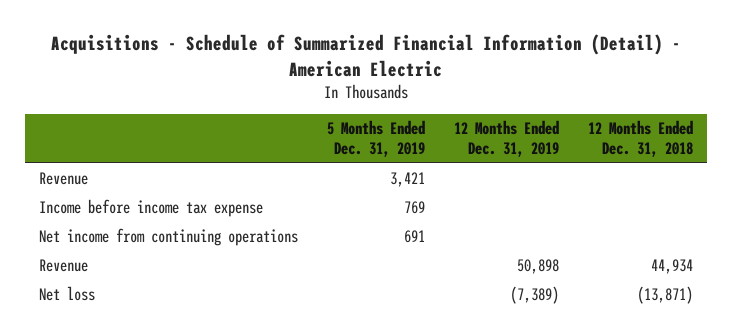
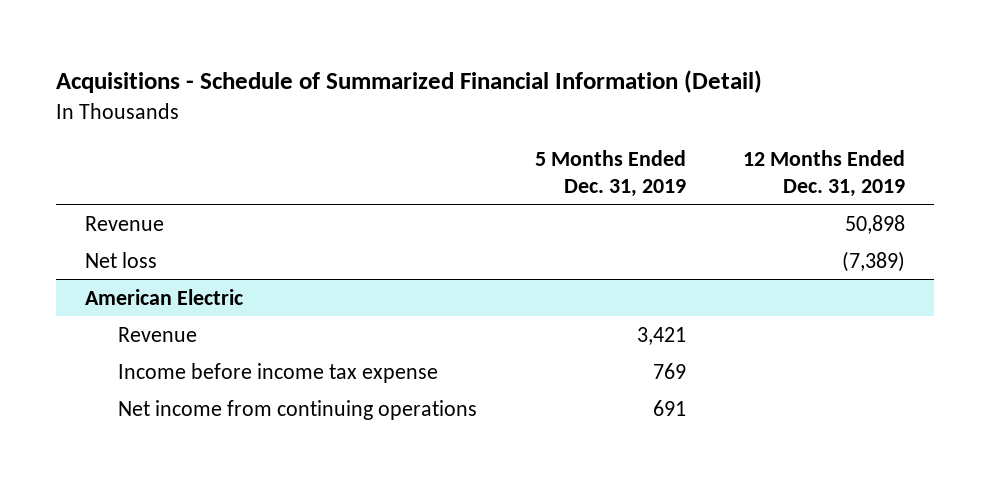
[51,34,682,77] Acquisitions - Schedule of Summarized Financial Information (Detail) - American Electric -> [55,70,762,94] Acquisitions - Schedule of Summarized Financial Information (Detail)
[588,120,694,157] 12 Months Ended Dec. 31, 2018 -> none
[39,259,89,273] Revenue -> [84,215,164,231] Revenue
[39,286,96,302] Net loss -> [84,251,157,268] Net loss
none -> [84,288,243,305] American Electric

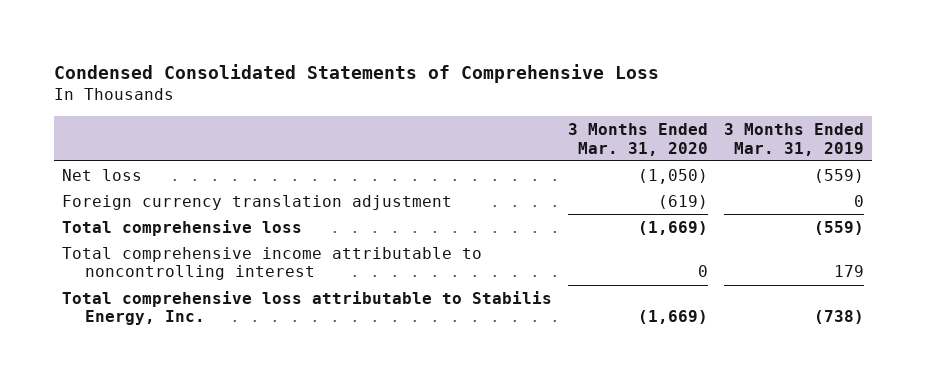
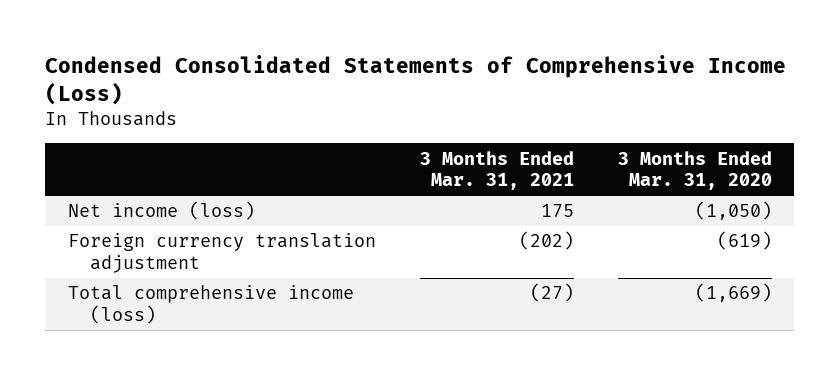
[54,63,660,83] Condensed Consolidated Statements of Comprehensive Loss -> [45,55,787,106] Condensed Consolidated Statements of Comprehensive Income (Loss)
[724,123,865,156] 3 Months Ended Mar. 31, 2019 -> none
none -> [419,150,574,191] 3 Months Ended Mar. 31, 2021
[62,168,143,181] Net loss -> [67,201,255,221] Net income (loss)
[62,246,483,281] Total comprehensive income attributable to noncontrolling interest -> none
[62,290,553,326] Total comprehensive loss attributable to Stabilis Energy, Inc. -> none
[62,219,303,236] Total comprehensive loss -> [67,285,354,324] Total comprehensive income (loss)

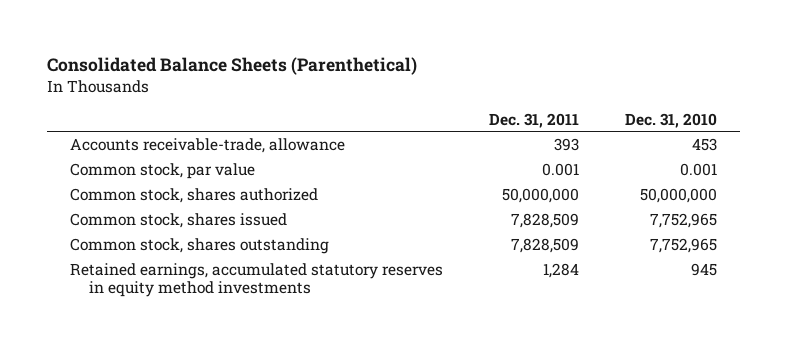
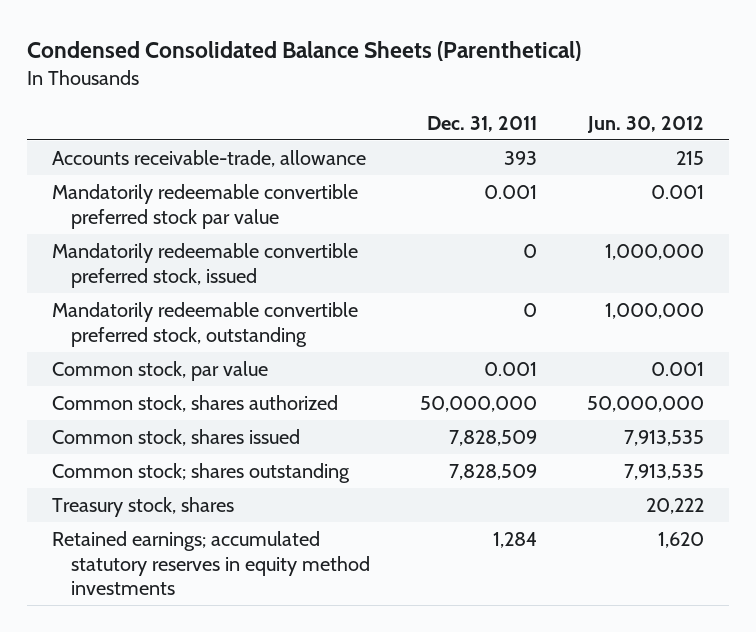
[47,56,418,75] Consolidated Balance Sheets (Parenthetical) -> [26,41,581,62] Condensed Consolidated Balance Sheets (Parenthetical)
[624,112,717,128] Dec. 31, 2010 -> none
none -> [587,115,705,133] Jun. 30, 2012
none -> [51,184,358,229] Mandatorily redeemable convertible preferred stock par value
none -> [51,243,358,288] Mandatorily redeemable convertible preferred stock, issued
none -> [51,302,358,347] Mandatorily redeemable convertible preferred stock, outstanding
[69,237,329,254] Common stock, shares outstanding -> [51,463,350,484] Common stock; shares outstanding
none -> [51,497,234,518] Treasury stock, shares
[69,262,443,298] Retained earnings, accumulated statutory reserves in equity method investments -> [51,531,371,596] Retained earnings; accumulated statutory reserves in equity method investments

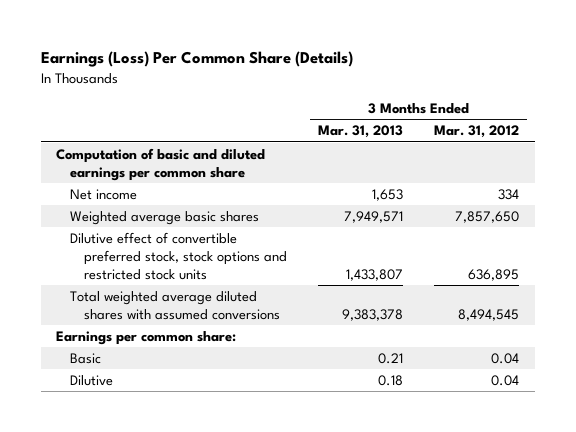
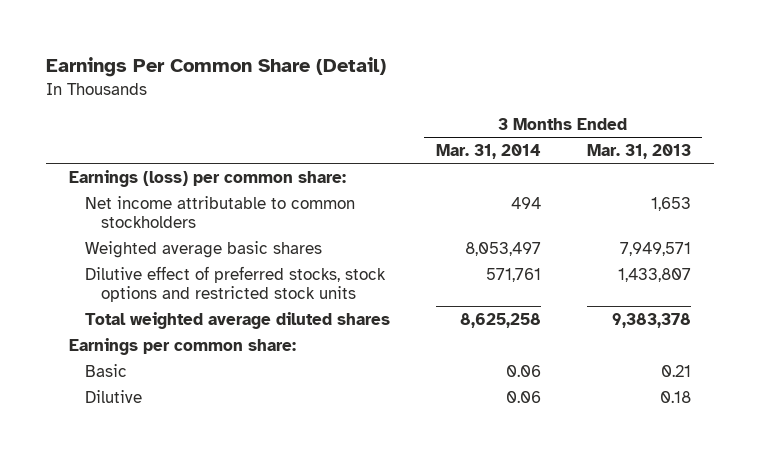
[40,51,353,68] Earnings (Loss) Per Common Share (Details) -> [45,57,386,78] Earnings Per Common Share (Detail)
[434,125,520,139] Mar. 31, 2012 -> none
none -> [435,144,541,160] Mar. 31, 2014
[56,147,266,181] Computation of basic and diluted earnings per common share -> none
none -> [68,169,346,187] Earnings (loss) per common share:
[70,188,138,200] Net income -> [84,195,355,229] Net income attributable to common stockholders
[70,231,287,281] Dilutive effect of convertible preferred stock, stock options and restricted stock units -> [84,265,386,303] Dilutive effect of preferred stocks, stock options and restricted stock units
[70,290,280,320] Total weighted average diluted shares with assumed conversions -> [84,311,390,329] Total weighted average diluted shares

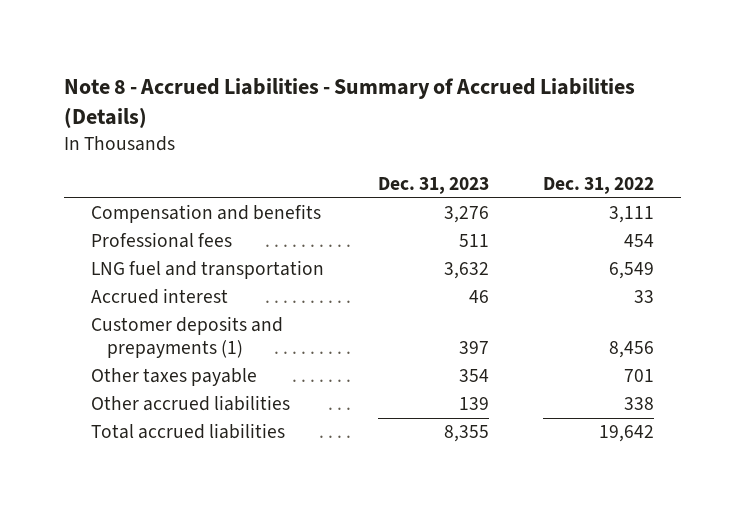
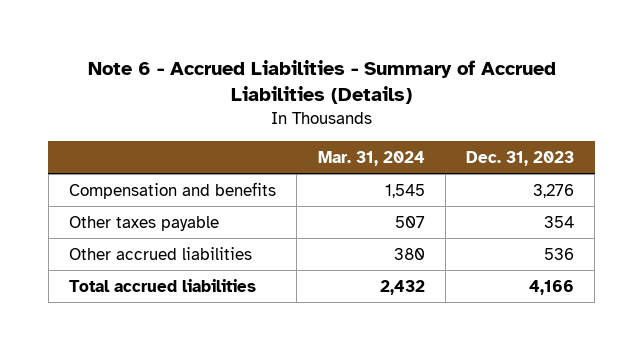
[64,78,636,129] Note 8 - Accrued Liabilities - Summary of Accrued Liabilities (Details) -> [87,59,556,105] Note 6 - Accrued Liabilities - Summary of Accrued Liabilities (Details)
[542,177,654,195] Dec. 31, 2022 -> none
none -> [317,150,425,166] Mar. 31, 2024
[91,232,233,249] Professional fees -> none
[91,260,325,280] LNG fuel and transportation -> none
[91,288,229,305] Accrued interest -> none
[91,316,284,358] Customer deposits and prepayments (1) -> none
[459,397,490,411] 139 -> [544,247,575,260] 536
[444,425,490,443] 8,355 -> [529,279,575,295] 4,166

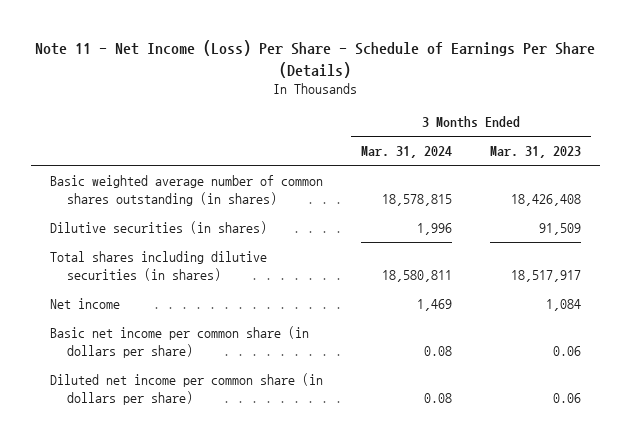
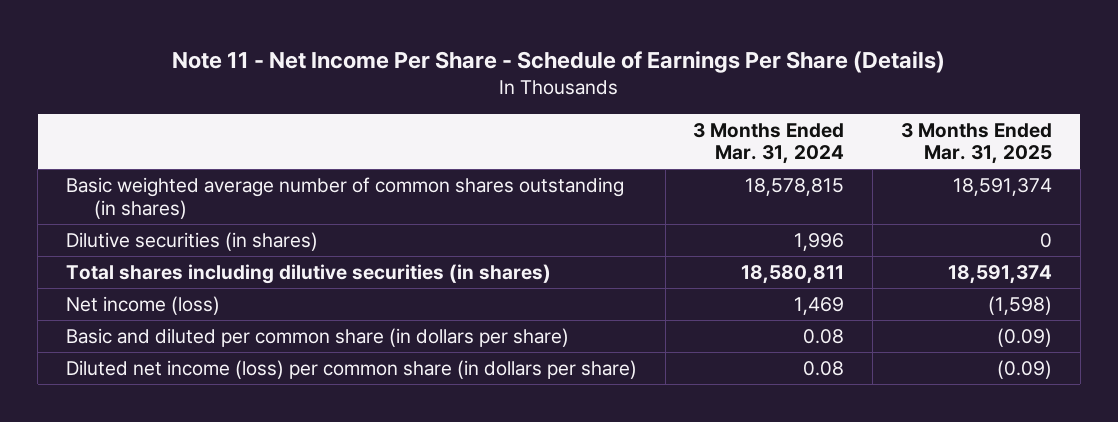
[35,39,596,78] Note 11 - Net Income (Loss) Per Share - Schedule of Earnings Per Share (Details) -> [171,50,945,73] Note 11 - Net Income Per Share - Schedule of Earnings Per Share (Details)
[490,146,582,159] Mar. 31, 2023 -> none
none -> [900,122,1052,165] 3 Months Ended Mar. 31, 2025
[49,297,120,309] Net income -> [65,295,220,315] Net income (loss)
[49,325,309,359] Basic net income per common share (in dollars per share) -> [65,327,569,347] Basic and diluted per common share (in dollars per share)
[49,372,323,406] Diluted net income per common share (in dollars per share) -> [65,359,637,379] Diluted net income (loss) per common share (in dollars per share)

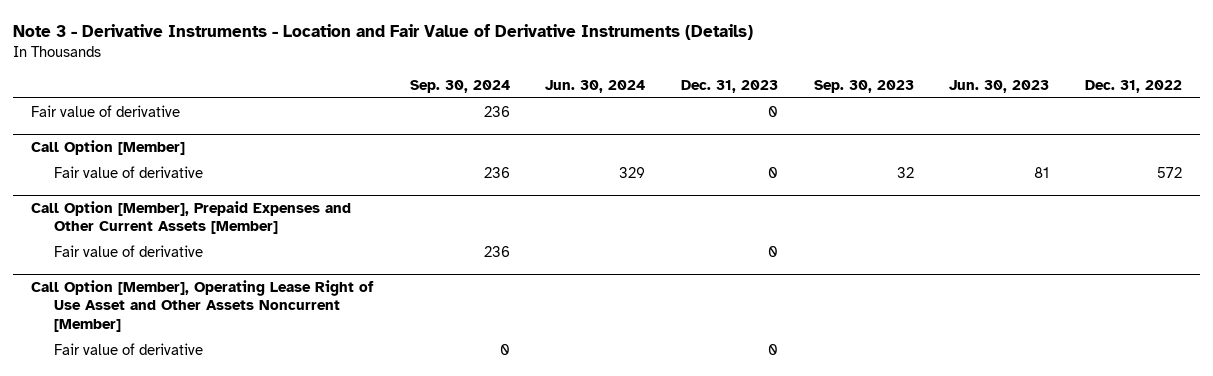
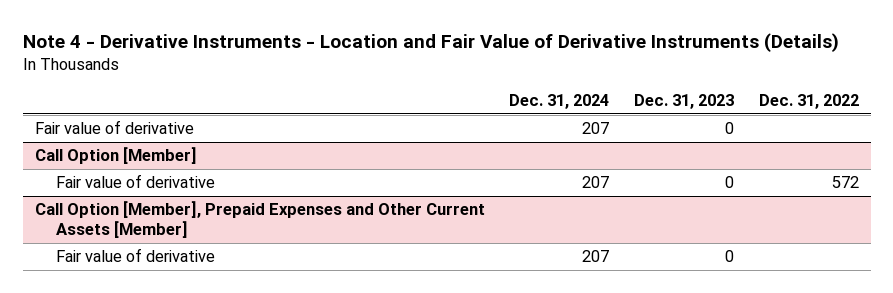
[13,23,754,40] Note 3 - Derivative Instruments - Location and Fair Value of Derivative Instruments (Details) -> [22,33,839,53] Note 4 - Derivative Instruments - Location and Fair Value of Derivative Instruments (Details)
[409,79,510,93] Sep. 30, 2024 -> none
[545,79,646,93] Jun. 30, 2024 -> none
[813,79,914,93] Sep. 30, 2023 -> none
[949,79,1050,93] Jun. 30, 2023 -> none
none -> [509,93,610,109] Dec. 31, 2024
[31,280,375,332] Call Option [Member], Operating Lease Right of Use Asset and Other Assets Noncurrent [Member] -> none
[54,343,204,356] Fair value of derivative -> none

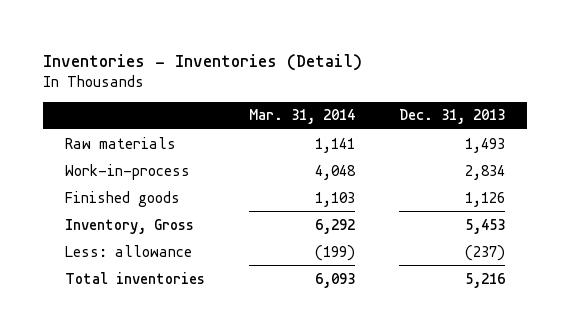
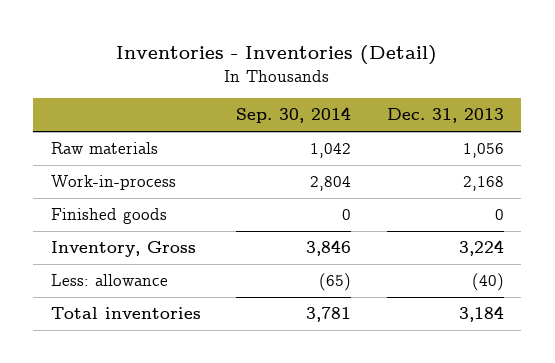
[249,109,356,125] Mar. 31, 2014 -> none
none -> [236,107,352,124] Sep. 30, 2014
[465,137,506,153] 1,493 -> [462,143,504,159] 1,056
[465,164,506,180] 2,834 -> [462,176,504,192] 2,168
[465,191,506,207] 1,126 -> [494,209,504,221] 0
[465,218,506,234] 5,453 -> [458,240,504,257] 3,224
[465,244,506,261] (237) -> [471,273,504,292] (40)
[465,272,506,288] 5,216 -> [458,306,504,323] 3,184

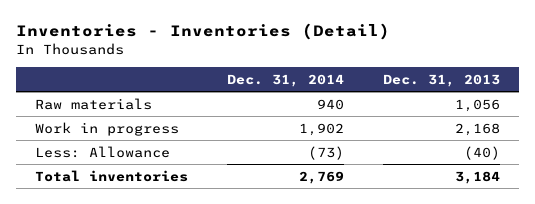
[236,107,352,124] Sep. 30, 2014 -> none
none -> [227,73,345,87] Dec. 31, 2014
[51,208,168,225] Finished goods -> none
[51,241,197,258] Inventory, Gross -> none
[51,175,177,191] Work-in-process -> [35,121,180,136] Work in progress
[51,274,169,287] Less: allowance -> [35,145,171,158] Less: Allowance

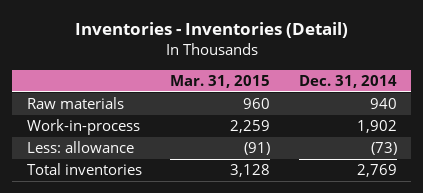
[382,73,500,87] Dec. 31, 2013 -> none
none -> [170,74,271,88] Mar. 31, 2015
[35,121,180,136] Work in progress -> [26,119,140,136] Work-in-process
[35,145,171,158] Less: Allowance -> [26,141,134,154] Less: allowance

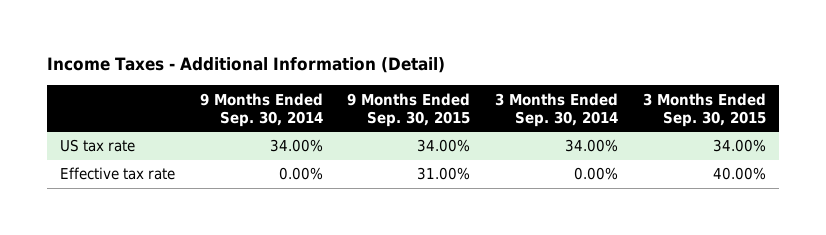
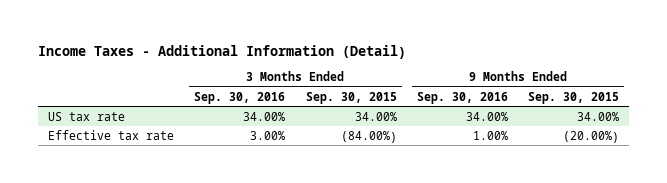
[199,92,323,127] 9 Months Ended Sep. 30, 2014 -> none
[495,92,619,127] 3 Months Ended Sep. 30, 2014 -> none
none -> [194,91,286,104] Sep. 30, 2016
none -> [416,91,508,104] Sep. 30, 2016
[417,167,471,181] 31.00% -> [563,130,620,143] (20.00%)
[713,167,767,181] 40.00% -> [340,130,397,143] (84.00%)

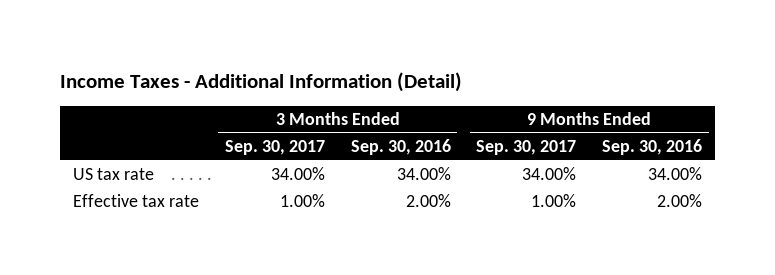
[305,91,397,104] Sep. 30, 2015 -> none
[528,91,620,104] Sep. 30, 2015 -> none
none -> [224,140,325,156] Sep. 30, 2017
none -> [476,140,577,156] Sep. 30, 2017
[250,130,286,140] 3.00% -> [405,194,451,208] 2.00%
[472,130,508,140] 1.00% -> [657,194,703,208] 2.00%

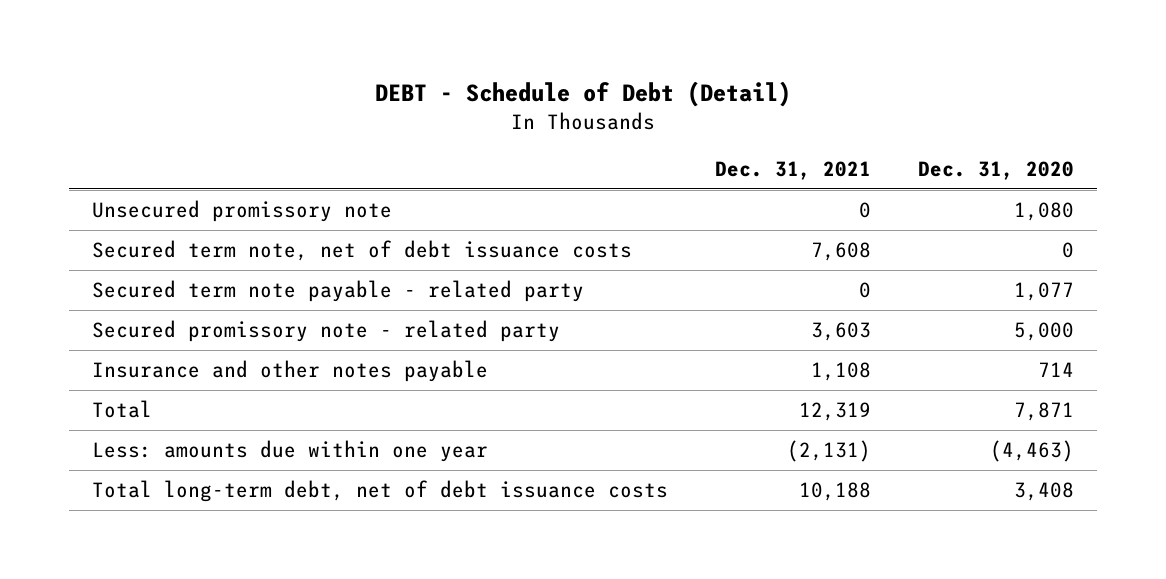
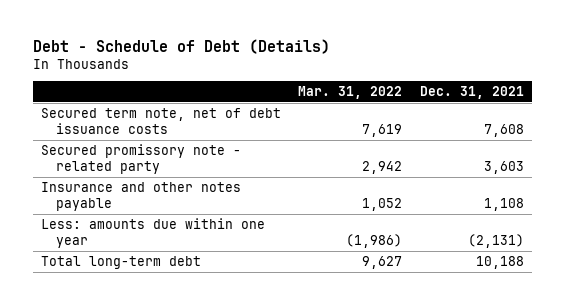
[374,80,791,107] DEBT - Schedule of Debt (Detail) -> [32,38,330,54] Debt - Schedule of Debt (Details)
[917,161,1074,181] Dec. 31, 2020 -> none
none -> [298,86,403,100] Mar. 31, 2022
[92,200,393,223] Unsecured promissory note -> none
[92,280,585,303] Secured term note payable - related party -> none
[92,400,153,419] Total -> none
[92,480,669,503] Total long-term debt, net of debt issuance costs -> [41,255,202,269] Total long-term debt

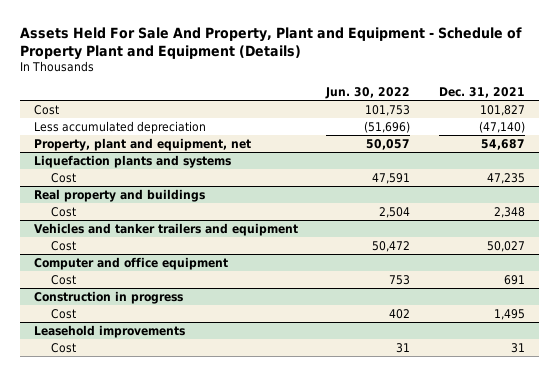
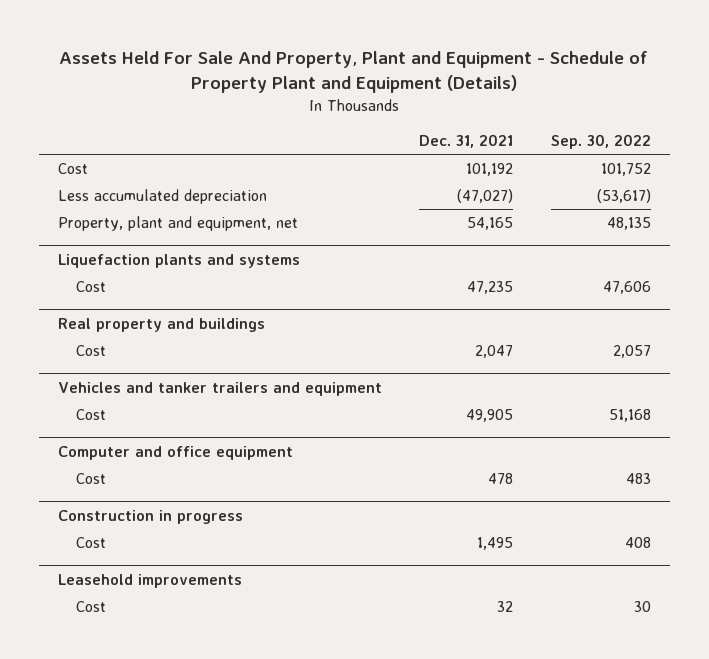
[325,86,411,99] Jun. 30, 2022 -> none
none -> [551,134,652,150] Sep. 30, 2022
[479,104,525,116] 101,827 -> [466,163,514,177] 101,192
[478,120,525,133] (47,140) -> [457,189,514,204] (47,027)
[480,138,525,150] 54,687 -> [467,217,514,231] 54,165
[493,206,525,218] 2,348 -> [475,345,514,359] 2,047
[486,240,525,252] 50,027 -> [466,409,514,423] 49,905
[503,274,525,285] 691 -> [488,473,514,485] 478
[510,342,525,353] 31 -> [497,601,514,613] 32

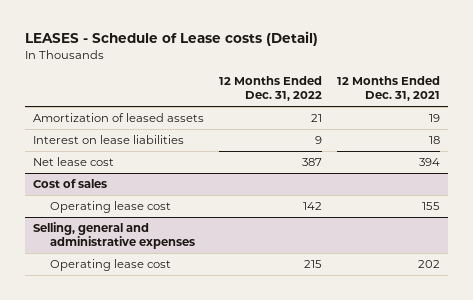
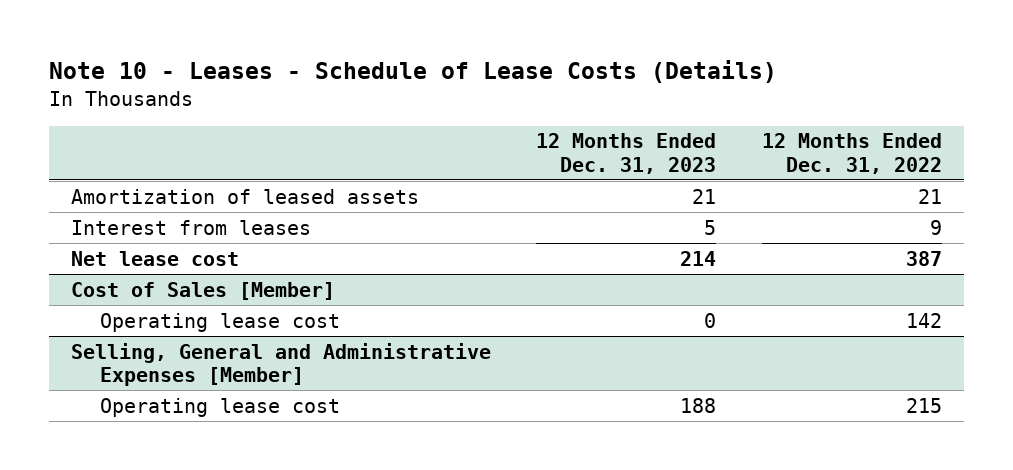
[24,31,318,47] LEASES - Schedule of Lease costs (Detail) -> [48,60,777,84] Note 10 - Leases - Schedule of Lease Costs (Details)
[337,76,441,102] 12 Months Ended Dec. 31, 2021 -> none
none -> [536,133,717,174] 12 Months Ended Dec. 31, 2023
[32,134,184,144] Interest on lease liabilities -> [71,219,312,235] Interest from leases
[32,178,107,188] Cost of sales -> [71,281,336,300] Cost of Sales [Member]
[32,221,196,249] Selling, general and administrative expenses -> [71,342,492,386] Selling, General and Administrative Expenses [Member]

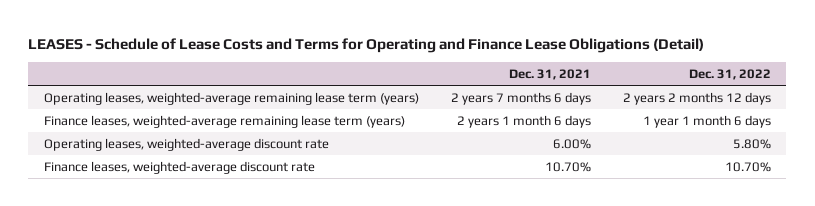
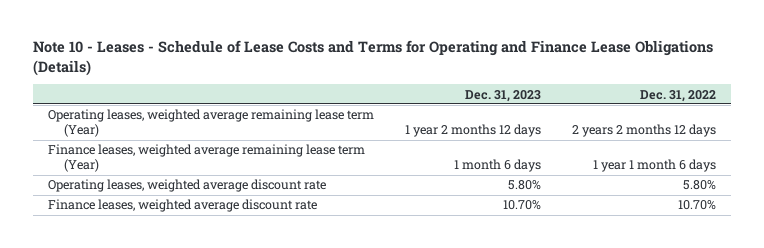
[28,37,705,53] LEASES - Schedule of Lease Costs and Terms for Operating and Finance Lease Obligations (Detail) -> [32,40,713,76] Note 10 - Leases - Schedule of Lease Costs and Terms for Operating and Finance Lease Obligations (Details)
[508,68,591,80] Dec. 31, 2021 -> none
none -> [464,89,541,102] Dec. 31, 2023
[44,91,420,105] Operating leases, weighted-average remaining lease term (years) -> [48,109,375,138] Operating leases, weighted average remaining lease term (Year)
[44,114,406,128] Finance leases, weighted-average remaining lease term (years) -> [48,144,366,173] Finance leases, weighted average remaining lease term (Year)
[44,137,330,151] Operating leases, weighted-average discount rate -> [48,179,327,193] Operating leases, weighted average discount rate
[44,160,316,174] Finance leases, weighted-average discount rate -> [48,199,318,213] Finance leases, weighted average discount rate

